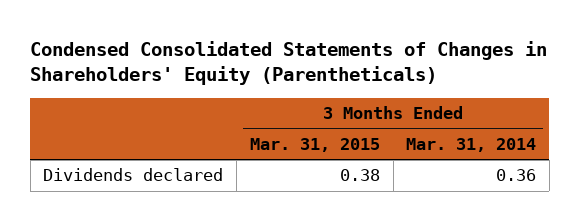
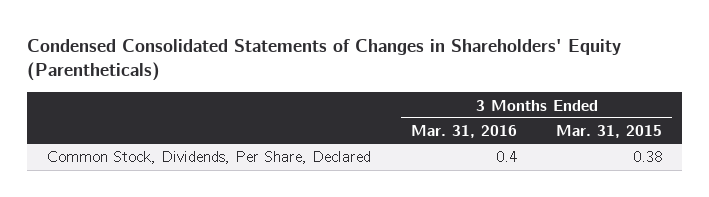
[406,137,537,152] Mar. 31, 2014 -> none
none -> [410,125,517,139] Mar. 31, 2016
[43,168,224,182] Dividends declared -> [47,151,372,165] Common Stock, Dividends, Per Share, Declared

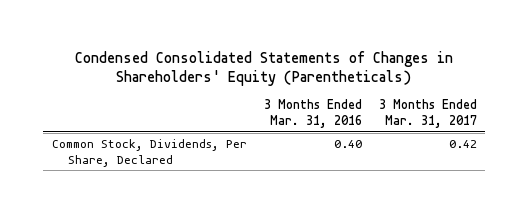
[556,125,663,139] Mar. 31, 2015 -> none
none -> [378,99,477,129] 3 Months Ended Mar. 31, 2017
[495,151,517,163] 0.4 -> [333,139,362,148] 0.40

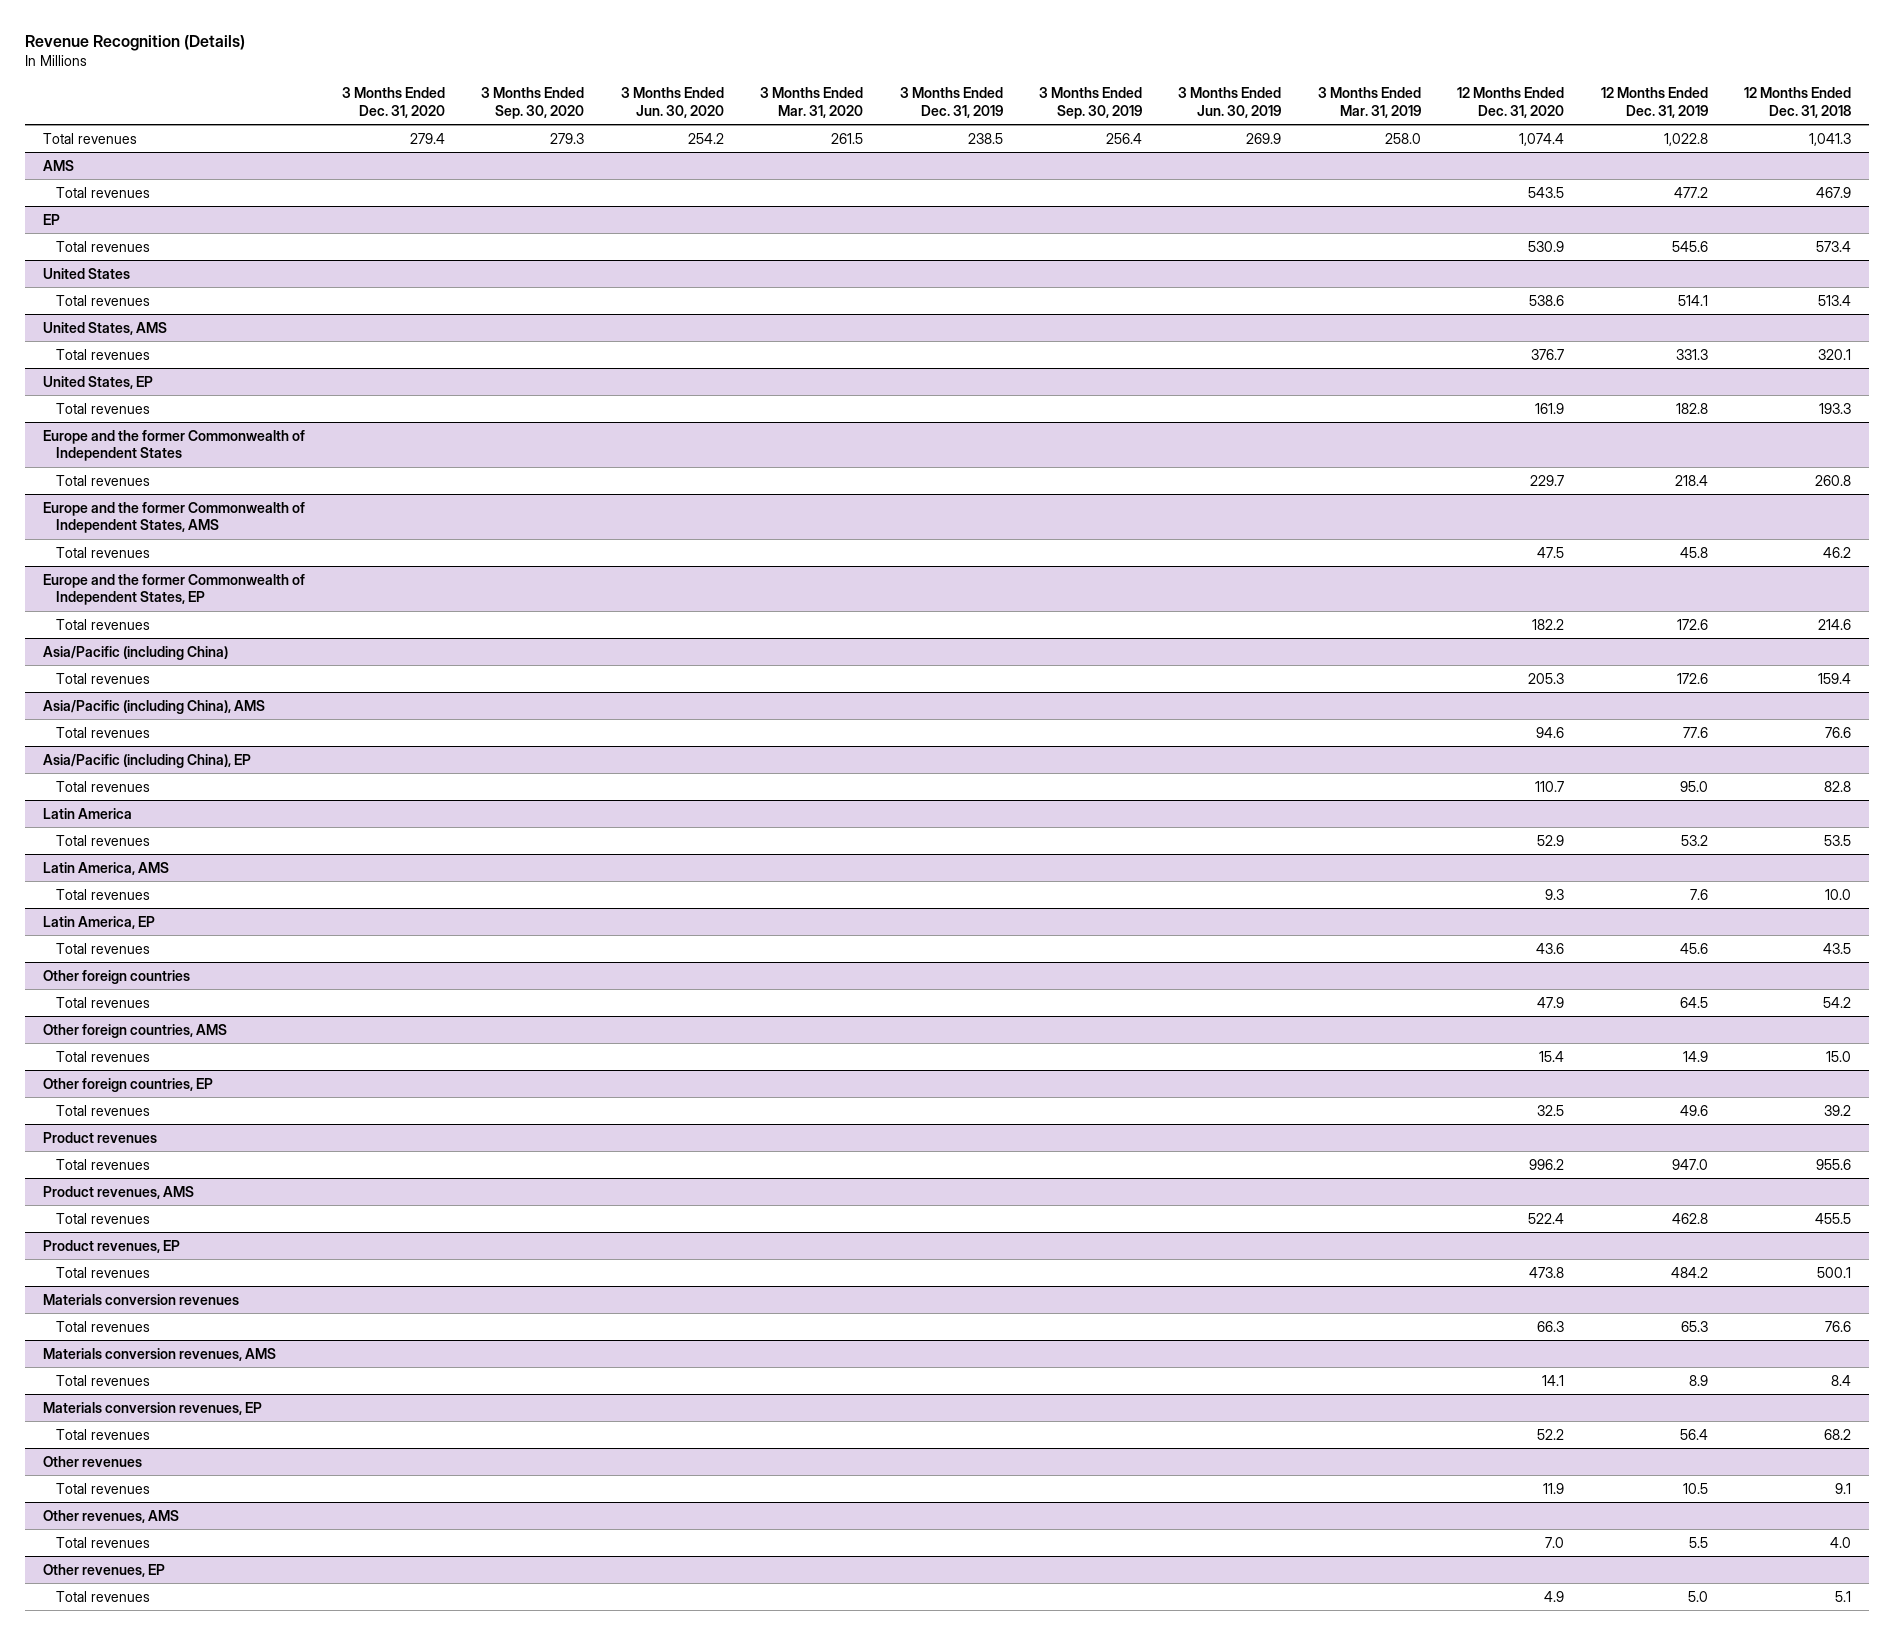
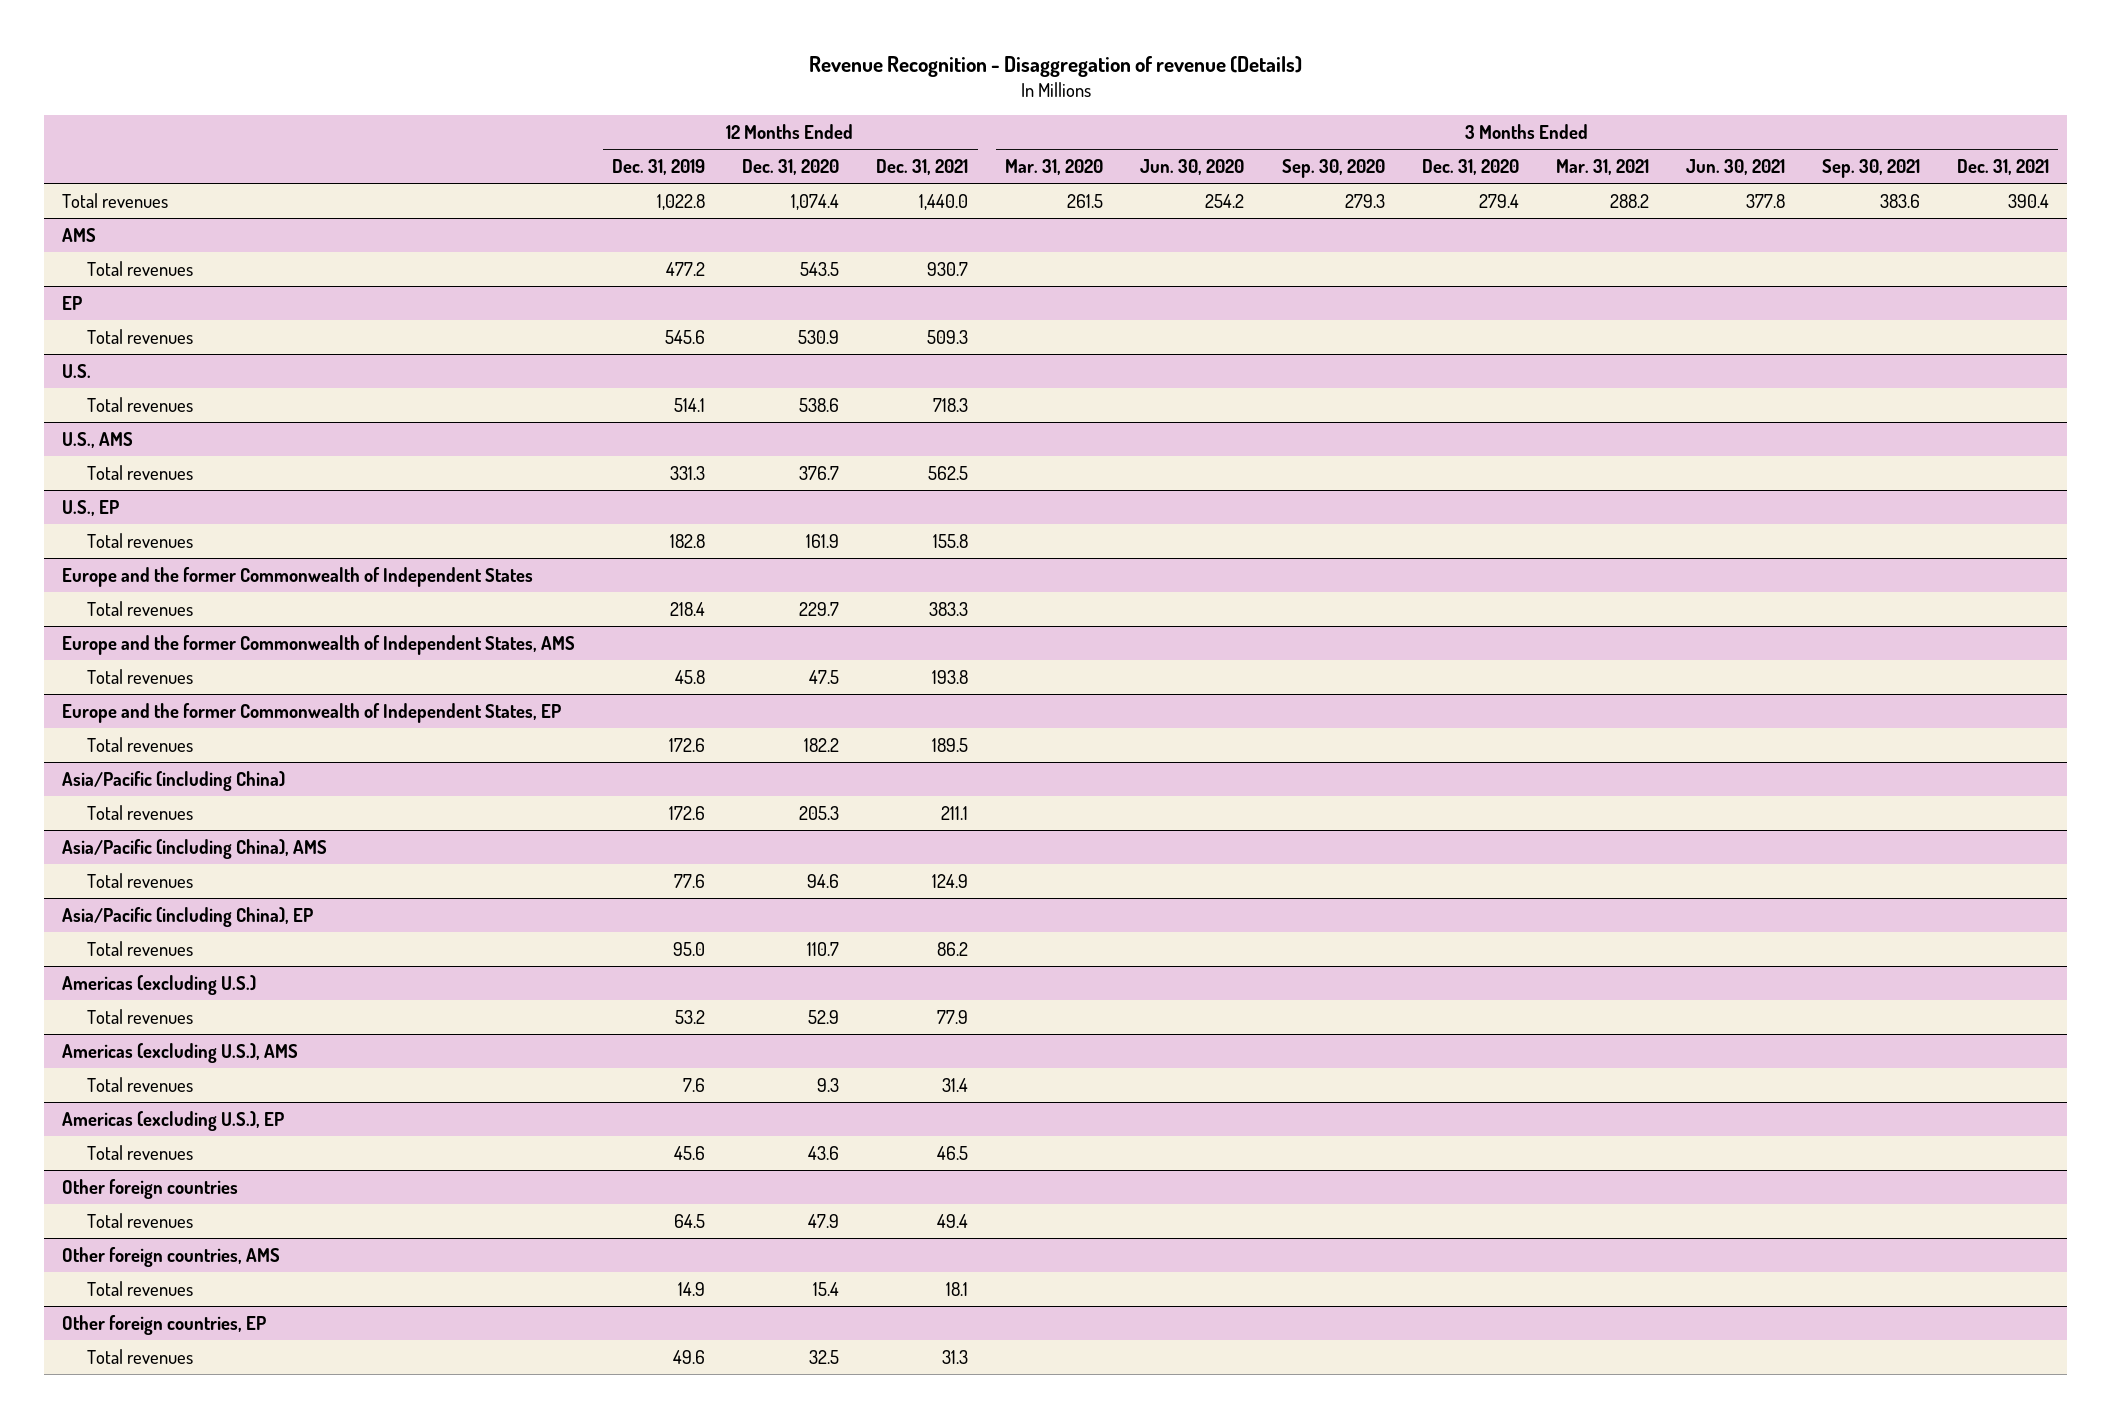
[25,34,246,51] Revenue Recognition (Details) -> [808,56,1302,78] Revenue Recognition - Disaggregation of revenue (Details)
[899,87,1003,118] 3 Months Ended Dec. 31, 2019 -> none
[1038,87,1142,119] 3 Months Ended Sep. 30, 2019 -> none
[1178,87,1282,118] 3 Months Ended Jun. 30, 2019 -> none
[1317,87,1421,118] 3 Months Ended Mar. 31, 2019 -> none
[1744,87,1852,118] 12 Months Ended Dec. 31, 2018 -> none
none -> [876,159,969,176] Dec. 31, 2021
none -> [1555,159,1649,176] Mar. 31, 2021
none -> [1685,159,1785,176] Jun. 30, 2021
none -> [1821,159,1920,179] Sep. 30, 2021
none -> [1956,159,2049,176] Dec. 31, 2021
[43,267,131,279] United States -> [62,363,92,378] U.S.
[43,321,168,335] United States, AMS -> none
none -> [62,431,134,448] U.S., AMS
[43,375,154,389] United States, EP -> none
none -> [62,499,120,516] U.S., EP
[43,807,133,819] Latin America -> none
none -> [62,974,257,995] Americas (excluding U.S.)
[43,861,170,875] Latin America, AMS -> none
none -> [62,1042,299,1063] Americas (excluding U.S.), AMS
[43,915,156,929] Latin America, EP -> none
none -> [62,1110,285,1131] Americas (excluding U.S.), EP
[43,1131,158,1143] Product revenues -> none
[56,1158,151,1170] Total revenues -> none
[43,1185,195,1199] Product revenues, AMS -> none
[56,1212,151,1224] Total revenues -> none
[43,1239,181,1253] Product revenues, EP -> none
[56,1266,151,1278] Total revenues -> none
[43,1293,240,1305] Materials conversion revenues -> none
[56,1320,151,1332] Total revenues -> none
[43,1347,277,1361] Materials conversion revenues, AMS -> none
[56,1374,151,1386] Total revenues -> none
[43,1401,263,1415] Materials conversion revenues, EP -> none
[56,1428,151,1440] Total revenues -> none
[43,1455,143,1467] Other revenues -> none
[56,1482,151,1494] Total revenues -> none
[43,1509,180,1523] Other revenues, AMS -> none
[56,1536,151,1548] Total revenues -> none
[43,1563,166,1577] Other revenues, EP -> none
[56,1590,151,1602] Total revenues -> none

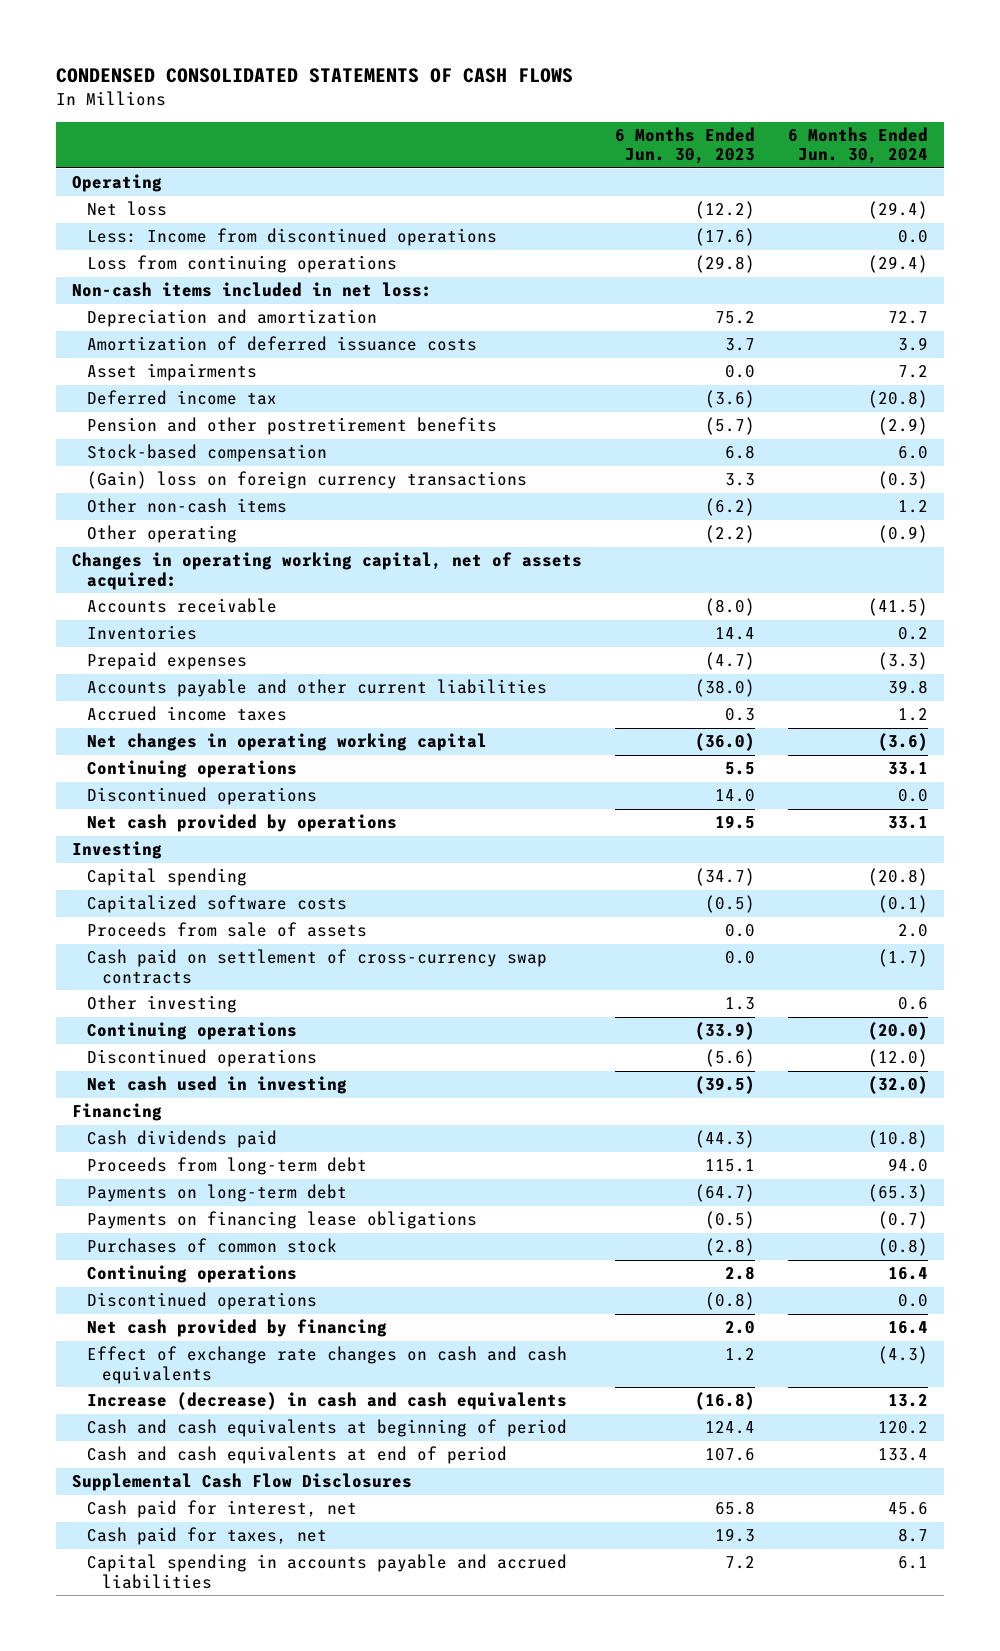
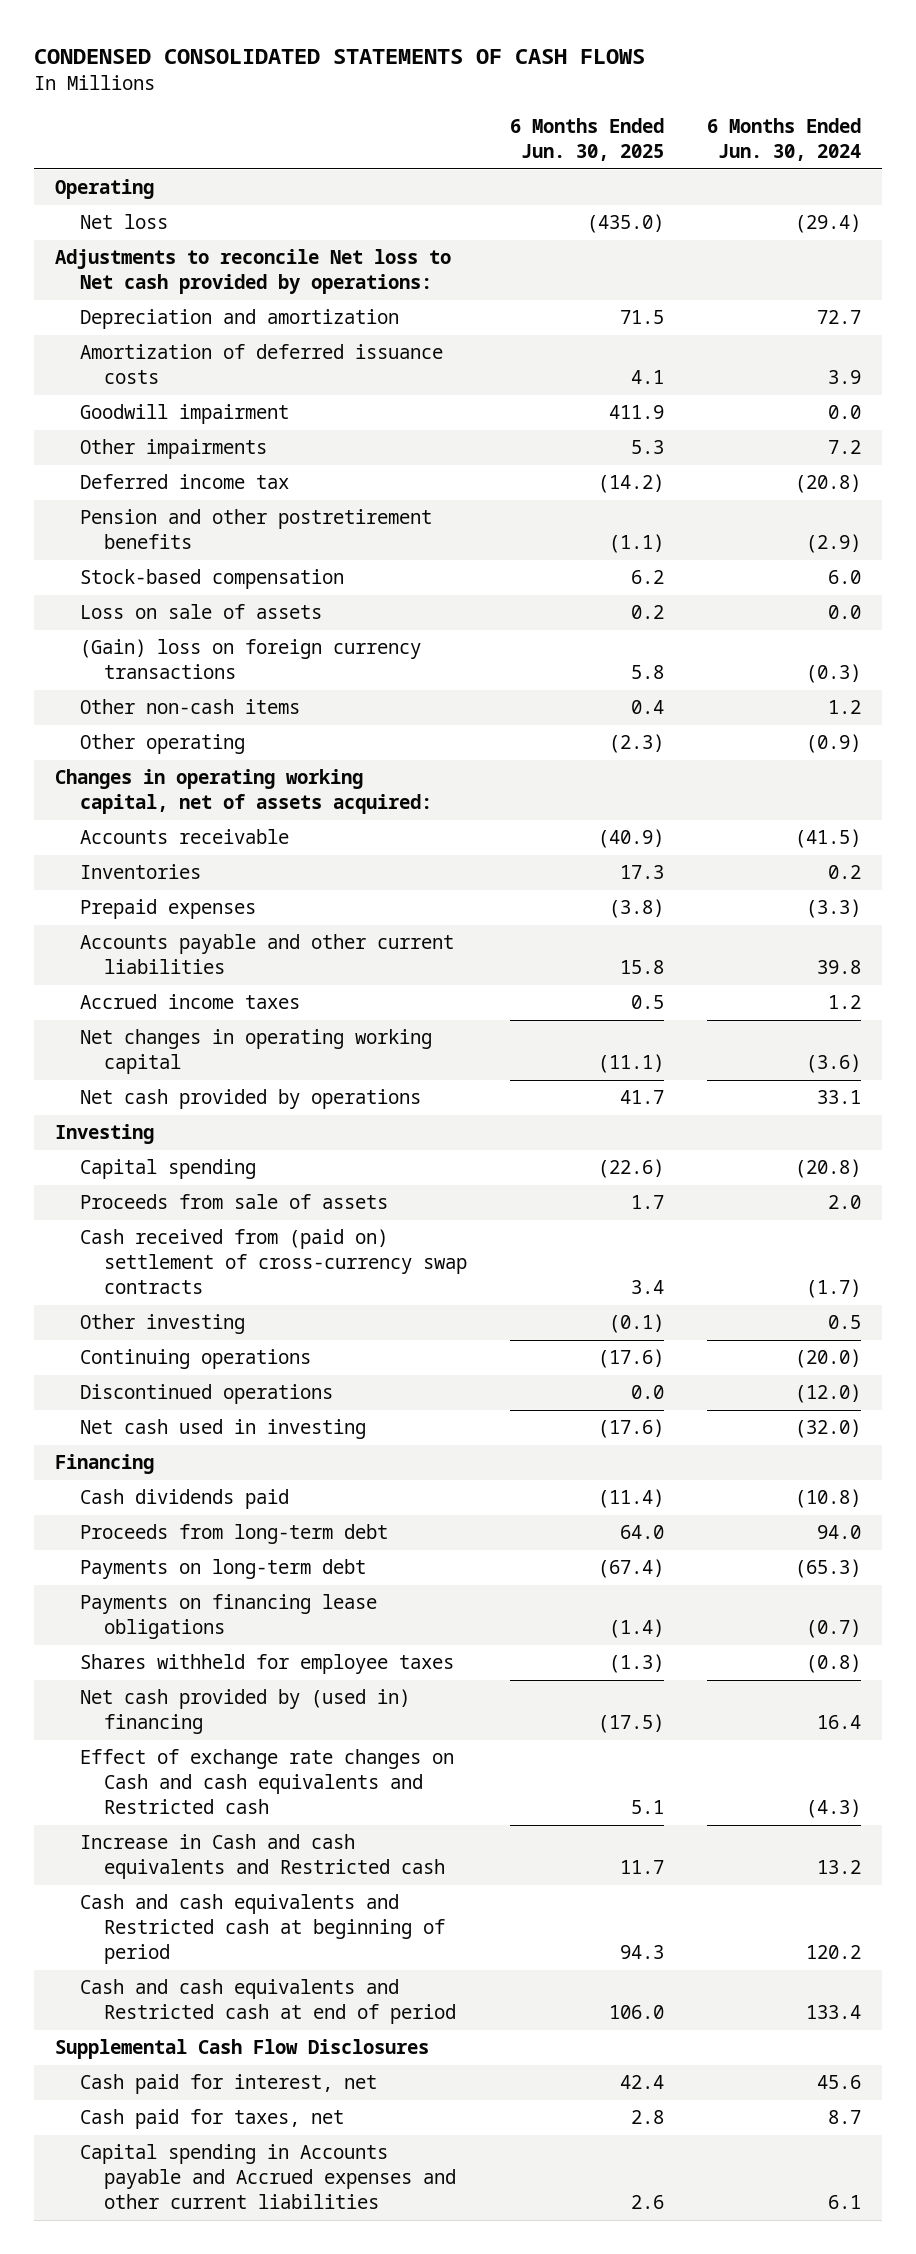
[614,126,755,165] 6 Months Ended Jun. 30, 2023 -> none
none -> [509,118,664,162] 6 Months Ended Jun. 30, 2025
[87,228,498,247] Less: Income from discontinued operations -> none
[87,255,398,274] Loss from continuing operations -> none
[72,282,433,298] Non-cash items included in net loss: -> [55,249,452,295] Adjustments to reconcile Net loss to Net cash provided by operations:
[87,363,258,382] Asset impairments -> none
none -> [79,404,289,425] Goodwill impairment
none -> [79,439,267,460] Other impairments
none -> [79,604,322,620] Loss on sale of assets
[87,760,298,779] Continuing operations -> none
[87,787,318,806] Discontinued operations -> none
[87,895,348,914] Capitalized software costs -> none
[87,949,548,984] Cash paid on settlement of cross-currency swap contracts -> [79,1229,467,1295] Cash received from (paid on) settlement of cross-currency swap contracts
[897,997,928,1011] 0.6 -> [827,1315,861,1330] 0.5
[87,1238,338,1254] Purchases of common stock -> none
[87,1265,298,1284] Continuing operations -> none
[87,1292,318,1311] Discontinued operations -> none
none -> [79,1654,454,1675] Shares withheld for employee taxes
[87,1319,388,1338] Net cash provided by financing -> [79,1689,410,1735] Net cash provided by (used in) financing
[87,1346,568,1384] Effect of exchange rate changes on cash and cash equivalents -> [79,1749,454,1815] Effect of exchange rate changes on Cash and cash equivalents and Restricted cash
[87,1392,568,1411] Increase (decrease) in cash and cash equivalents -> [79,1834,445,1880] Increase in Cash and cash equivalents and Restricted cash
[87,1419,568,1438] Cash and cash equivalents at beginning of period -> [79,1894,445,1965] Cash and cash equivalents and Restricted cash at beginning of period
[87,1446,508,1465] Cash and cash equivalents at end of period -> [79,1979,456,2025] Cash and cash equivalents and Restricted cash at end of period
[87,1554,568,1589] Capital spending in accounts payable and accrued liabilities -> [79,2144,456,2210] Capital spending in Accounts payable and Accrued expenses and other current liabilities

